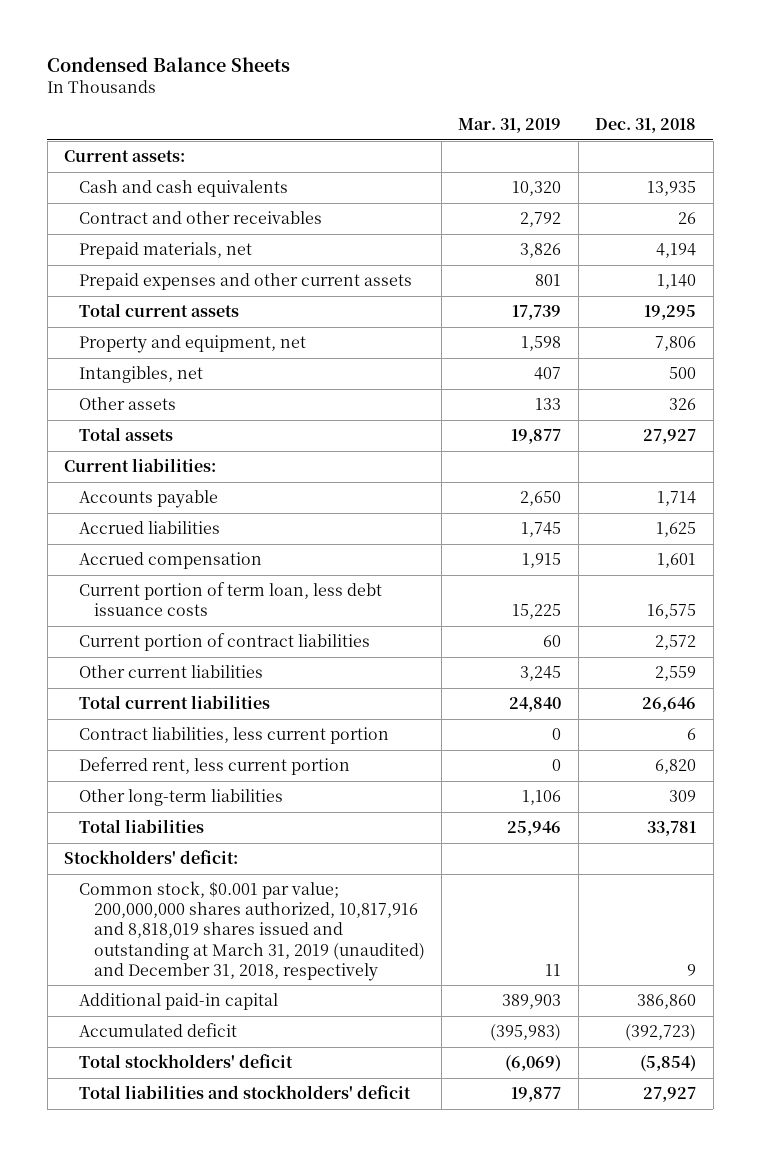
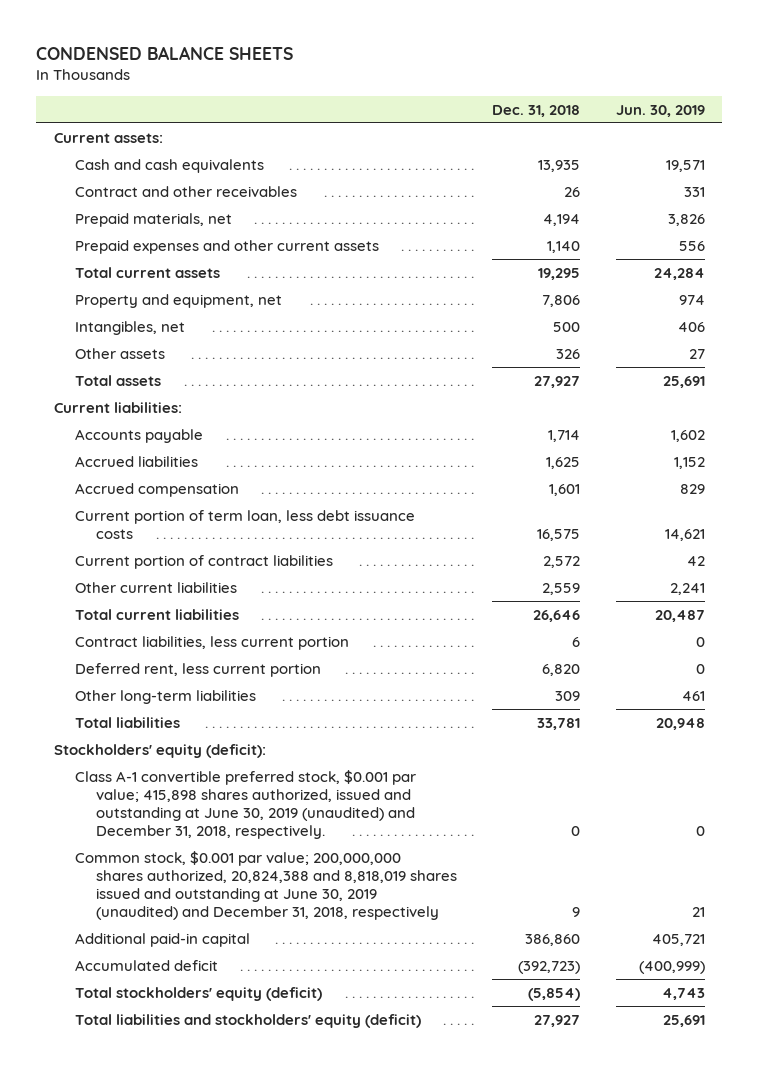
[47,56,291,72] Condensed Balance Sheets -> [36,45,294,60] CONDENSED BALANCE SHEETS
[458,118,562,134] Mar. 31, 2019 -> none
none -> [615,104,705,117] Jun. 30, 2019
[64,850,239,865] Stockholders' deficit: -> [54,743,267,758] Stockholders' equity (deficit):
none -> [74,769,416,840] Class A-1 convertible preferred stock, $0.001 par value; 415,898 shares authorized, issued and outstanding at June 30, 2019 (unaudited) and December 31, 2018, respectively.
[78,881,425,981] Common stock, $0.001 par value; 200,000,000 shares authorized, 10,817,916 and 8,818,019 shares issued and outstanding at March 31, 2019 (unaudited) and December 31, 2018, respectively -> [74,850,457,921] Common stock, $0.001 par value; 200,000,000 shares authorized, 20,824,388 and 8,818,019 shares issued and outstanding at June 30, 2019 (unaudited) and December 31, 2018, respectively
[78,1054,293,1069] Total stockholders' deficit -> [74,986,322,1001] Total stockholders' equity (deficit)
[78,1085,411,1100] Total liabilities and stockholders' deficit -> [74,1013,421,1028] Total liabilities and stockholders' equity (deficit)

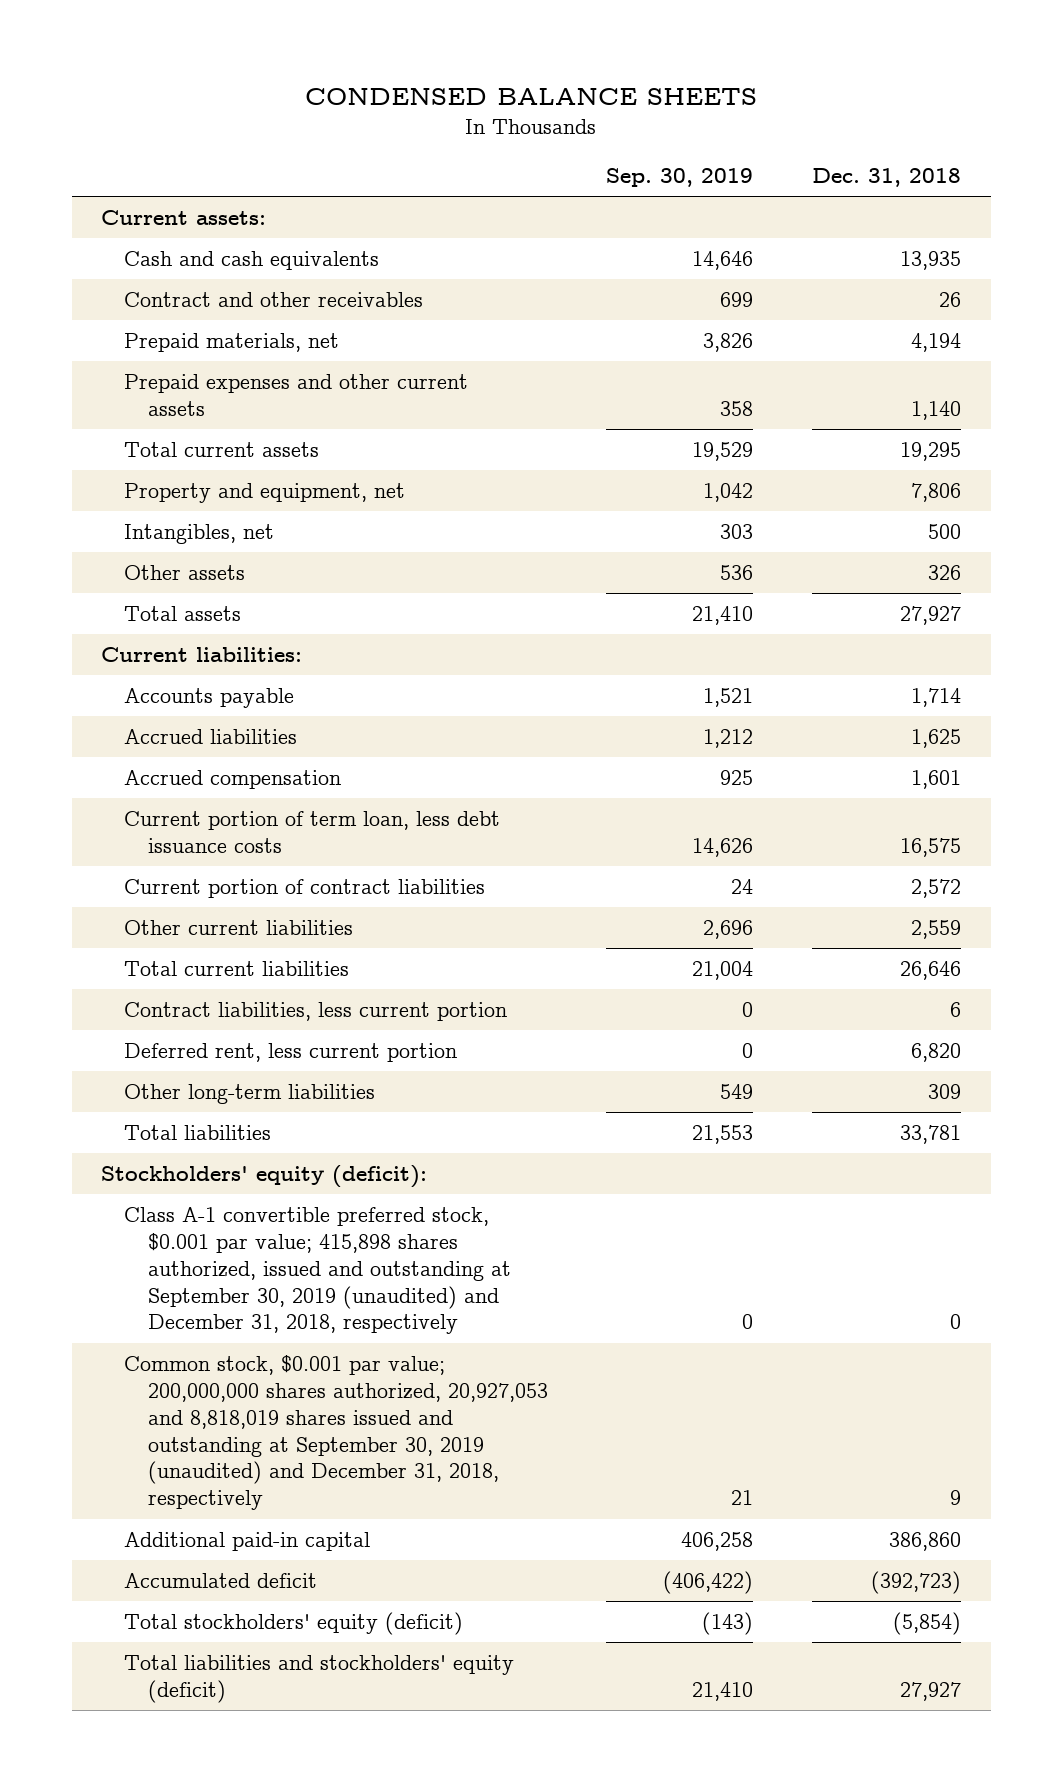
[615,104,705,117] Jun. 30, 2019 -> none
none -> [606,167,754,187] Sep. 30, 2019
[74,769,416,840] Class A-1 convertible preferred stock, $0.001 par value; 415,898 shares authorized, issued and outstanding at June 30, 2019 (unaudited) and December 31, 2018, respectively. -> [124,1207,511,1335] Class A-1 convertible preferred stock, $0.001 par value; 415,898 shares authorized, issued and outstanding at September 30, 2019 (unaudited) and December 31, 2018, respectively
[74,850,457,921] Common stock, $0.001 par value; 200,000,000 shares authorized, 20,824,388 and 8,818,019 shares issued and outstanding at June 30, 2019 (unaudited) and December 31, 2018, respectively -> [124,1355,548,1511] Common stock, $0.001 par value; 200,000,000 shares authorized, 20,927,053 and 8,818,019 shares issued and outstanding at September 30, 2019 (unaudited) and December 31, 2018, respectively

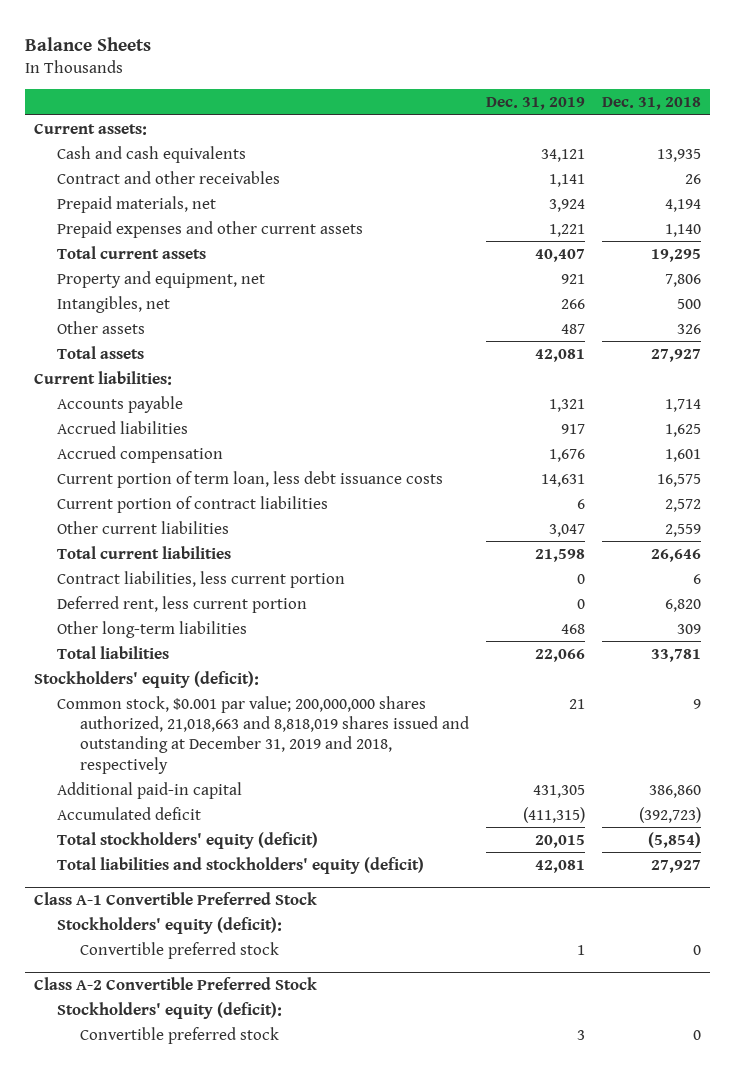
[305,87,758,105] CONDENSED BALANCE SHEETS -> [25,36,152,51] Balance Sheets
[606,167,754,187] Sep. 30, 2019 -> none
none -> [486,97,586,111] Dec. 31, 2019
[124,1207,511,1335] Class A-1 convertible preferred stock, $0.001 par value; 415,898 shares authorized, issued and outstanding at September 30, 2019 (unaudited) and December 31, 2018, respectively -> none
[124,1355,548,1511] Common stock, $0.001 par value; 200,000,000 shares authorized, 20,927,053 and 8,818,019 shares issued and outstanding at September 30, 2019 (unaudited) and December 31, 2018, respectively -> [56,695,470,774] Common stock, $0.001 par value; 200,000,000 shares authorized, 21,018,663 and 8,818,019 shares issued and outstanding at December 31, 2019 and 2018, respectively
none -> [33,891,317,905] Class A-1 Convertible Preferred Stock
none -> [56,916,282,934] Stockholders' equity (deficit):
none -> [80,941,280,959] Convertible preferred stock
none -> [33,976,317,990] Class A-2 Convertible Preferred Stock
none -> [56,1001,282,1019] Stockholders' equity (deficit):
none -> [80,1026,280,1044] Convertible preferred stock

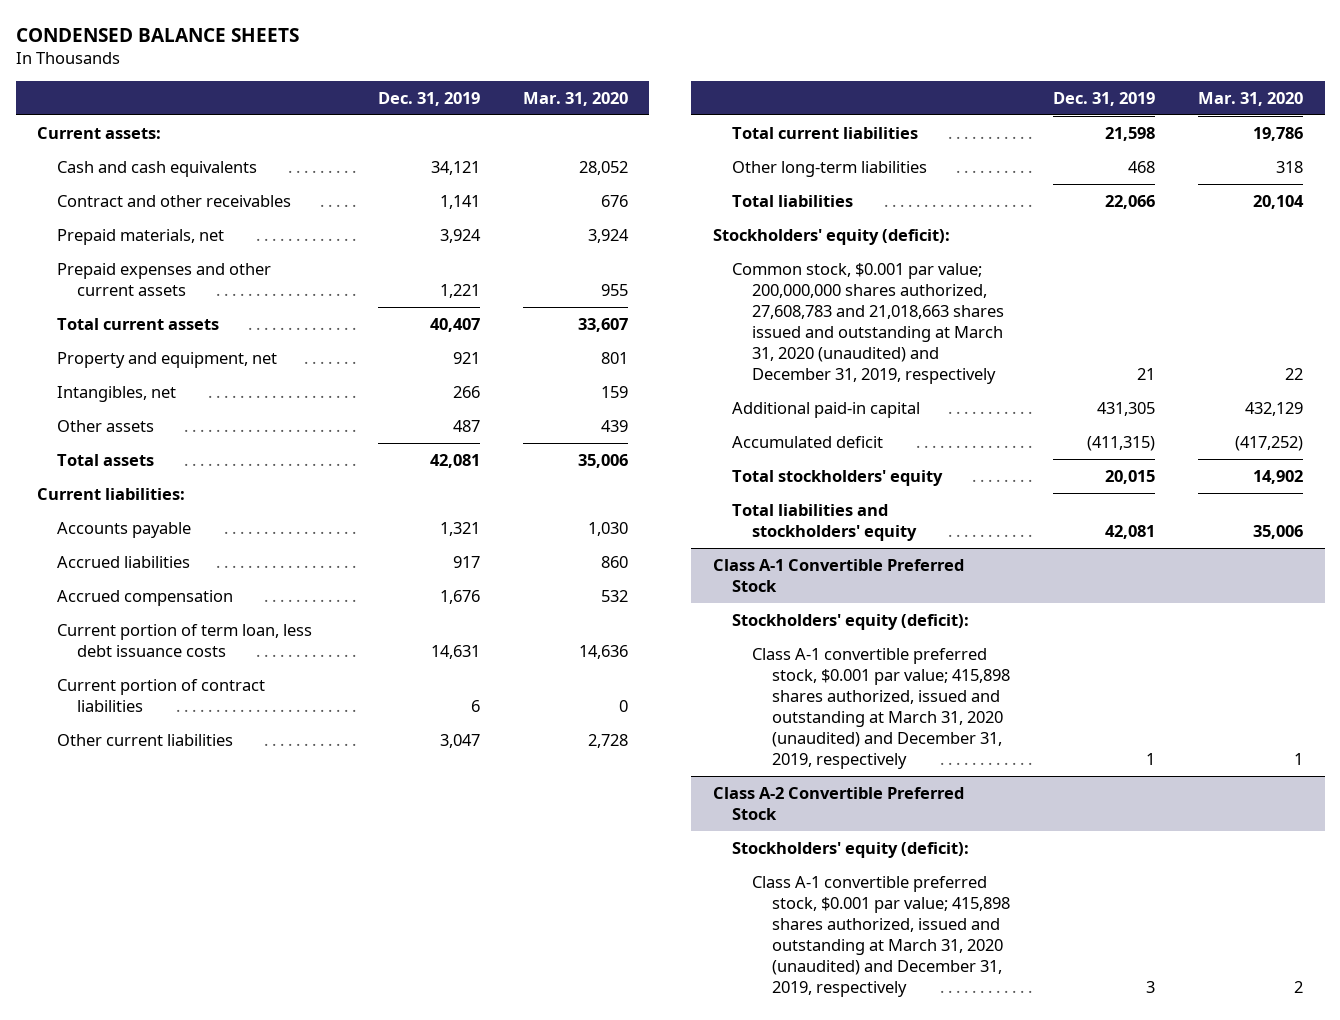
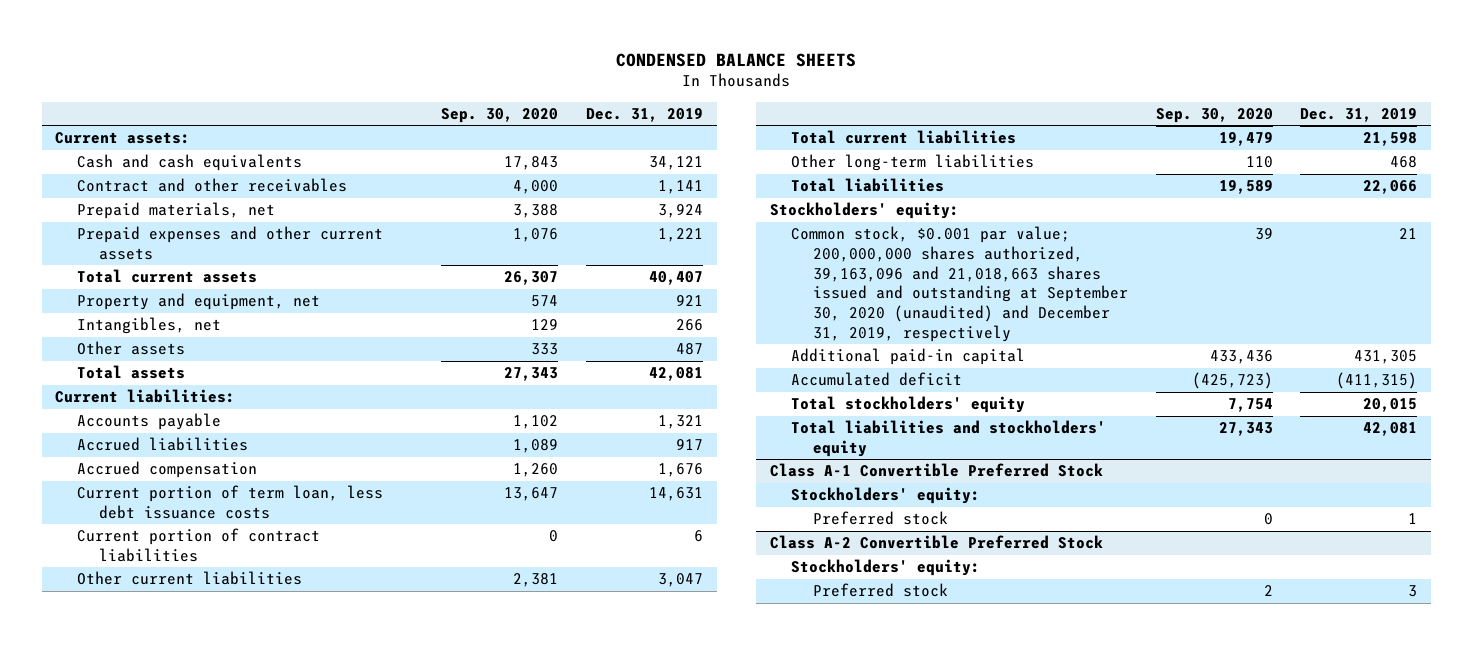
[522,91,628,106] Mar. 31, 2020 -> none
none -> [441,107,559,123] Sep. 30, 2020
[712,229,950,246] Stockholders' equity (deficit): -> [769,202,959,220] Stockholders' equity:
[732,263,1005,385] Common stock, $0.001 par value; 200,000,000 shares authorized, 27,608,783 and 21,018,663 shares issued and outstanding at March 31, 2020 (unaudited) and December 31, 2019, respectively -> [791,226,1128,342] Common stock, $0.001 par value; 200,000,000 shares authorized, 39,163,096 and 21,018,663 shares issued and outstanding at September 30, 2020 (unaudited) and December 31, 2019, respectively
[732,614,970,631] Stockholders' equity (deficit): -> [791,487,981,505] Stockholders' equity:
[752,648,1011,770] Class A-1 convertible preferred stock, $0.001 par value; 415,898 shares authorized, issued and outstanding at March 31, 2020 (unaudited) and December 31, 2019, respectively -> [812,511,948,526] Preferred stock
[732,842,970,859] Stockholders' equity (deficit): -> [791,559,981,577] Stockholders' equity:
[752,876,1011,998] Class A-1 convertible preferred stock, $0.001 par value; 415,898 shares authorized, issued and outstanding at March 31, 2020 (unaudited) and December 31, 2019, respectively -> [812,583,948,598] Preferred stock

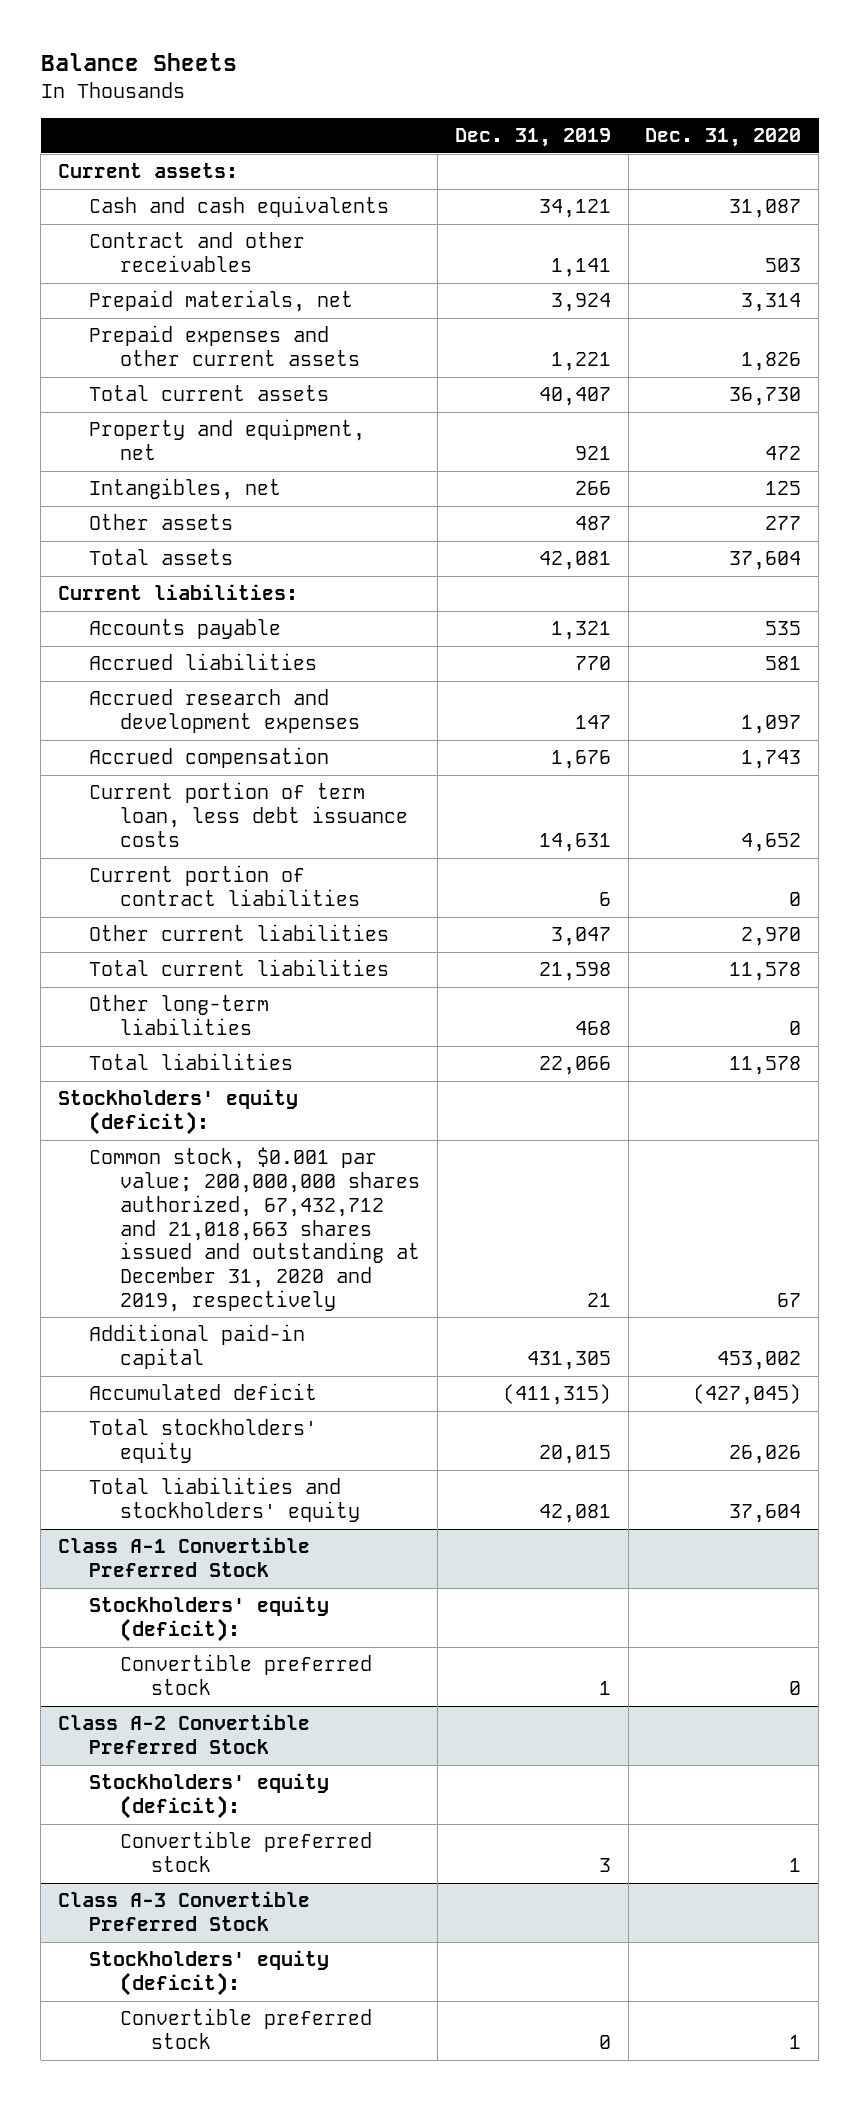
[616,52,857,67] CONDENSED BALANCE SHEETS -> [40,53,237,72] Balance Sheets
[441,107,559,123] Sep. 30, 2020 -> none
none -> [645,128,802,148] Dec. 31, 2020
[676,439,704,451] 917 -> [574,656,611,671] 770
none -> [89,689,361,734] Accrued research and development expenses
[769,202,959,220] Stockholders' equity: -> [57,1089,298,1136] Stockholders' equity (deficit):
[791,226,1128,342] Common stock, $0.001 par value; 200,000,000 shares authorized, 39,163,096 and 21,018,663 shares issued and outstanding at September 30, 2020 (unaudited) and December 31, 2019, respectively -> [89,1147,421,1312] Common stock, $0.001 par value; 200,000,000 shares authorized, 67,432,712 and 21,018,663 shares issued and outstanding at December 31, 2020 and 2019, respectively
[791,487,981,505] Stockholders' equity: -> [89,1596,330,1643] Stockholders' equity (deficit):
[812,511,948,526] Preferred stock -> [120,1654,373,1696] Convertible preferred stock
[791,559,981,577] Stockholders' equity: -> [89,1773,330,1820] Stockholders' equity (deficit):
[812,583,948,598] Preferred stock -> [120,1831,373,1873] Convertible preferred stock
none -> [57,1891,310,1932] Class A-3 Convertible Preferred Stock
none -> [89,1950,330,1997] Stockholders' equity (deficit):
none -> [120,2008,373,2050] Convertible preferred stock

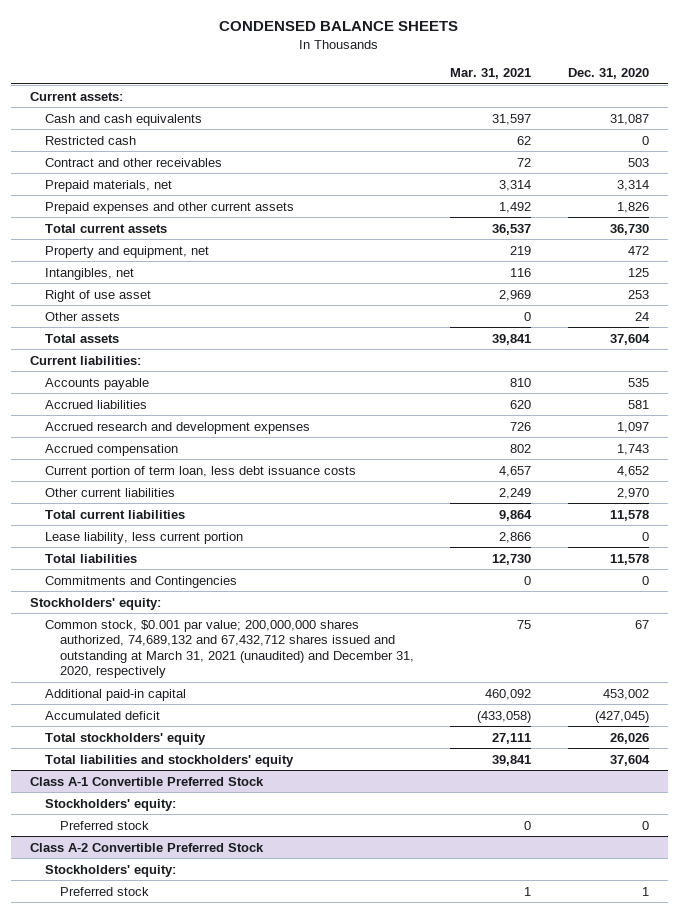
[40,53,237,72] Balance Sheets -> [219,21,459,32] CONDENSED BALANCE SHEETS
[454,128,611,148] Dec. 31, 2019 -> none
none -> [450,68,532,80] Mar. 31, 2021
none -> [44,135,136,145] Restricted cash
none -> [44,289,151,302] Right of use asset
[765,516,802,531] 277 -> [635,311,650,321] 24
[89,865,361,907] Current portion of contract liabilities -> none
[89,995,270,1036] Other long-term liabilities -> none
none -> [44,531,243,544] Lease liability, less current portion
none -> [44,575,237,588] Commitments and Contingencies
[57,1089,298,1136] Stockholders' equity (deficit): -> [29,597,161,610] Stockholders' equity:
[89,1147,421,1312] Common stock, $0.001 par value; 200,000,000 shares authorized, 67,432,712 and 21,018,663 shares issued and outstanding at December 31, 2020 and 2019, respectively -> [44,619,414,679] Common stock, $0.001 par value; 200,000,000 shares authorized, 74,689,132 and 67,432,712 shares issued and outstanding at March 31, 2021 (unaudited) and December 31, 2020, respectively
[89,1596,330,1643] Stockholders' equity (deficit): -> [44,798,176,811] Stockholders' equity:
[120,1654,373,1696] Convertible preferred stock -> [59,820,149,830] Preferred stock
[57,1891,310,1932] Class A-3 Convertible Preferred Stock -> none
[89,1950,330,1997] Stockholders' equity (deficit): -> none
[120,2008,373,2050] Convertible preferred stock -> none
[89,1773,330,1820] Stockholders' equity (deficit): -> [44,864,176,877] Stockholders' equity:
[120,1831,373,1873] Convertible preferred stock -> [59,886,149,896] Preferred stock

